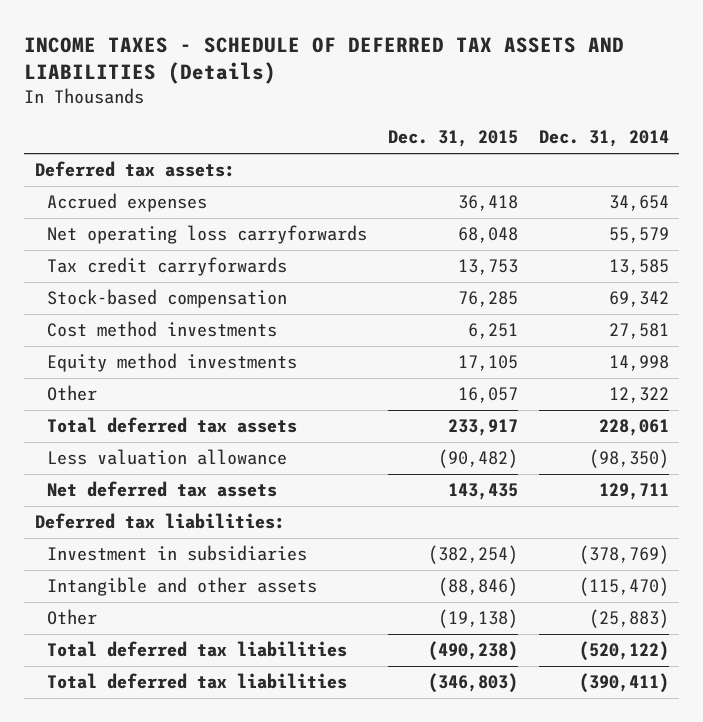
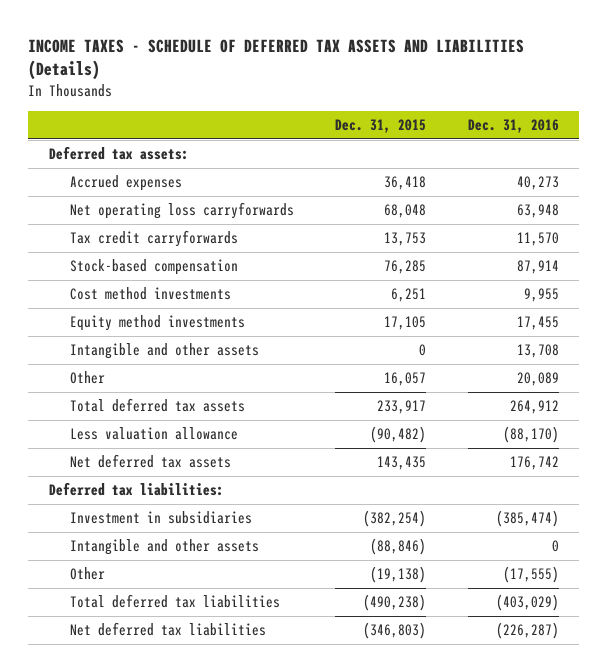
[538,130,669,148] Dec. 31, 2014 -> none
none -> [467,119,559,134] Dec. 31, 2016
none -> [69,343,259,360] Intangible and other assets
[47,673,348,690] Total deferred tax liabilities -> [69,622,266,637] Net deferred tax liabilities

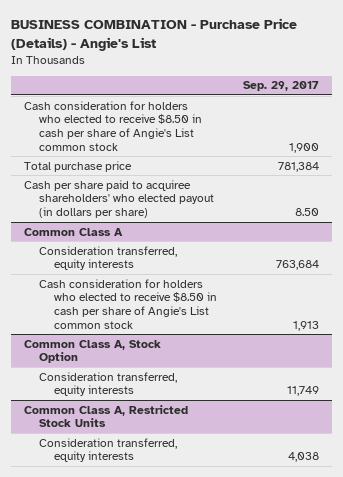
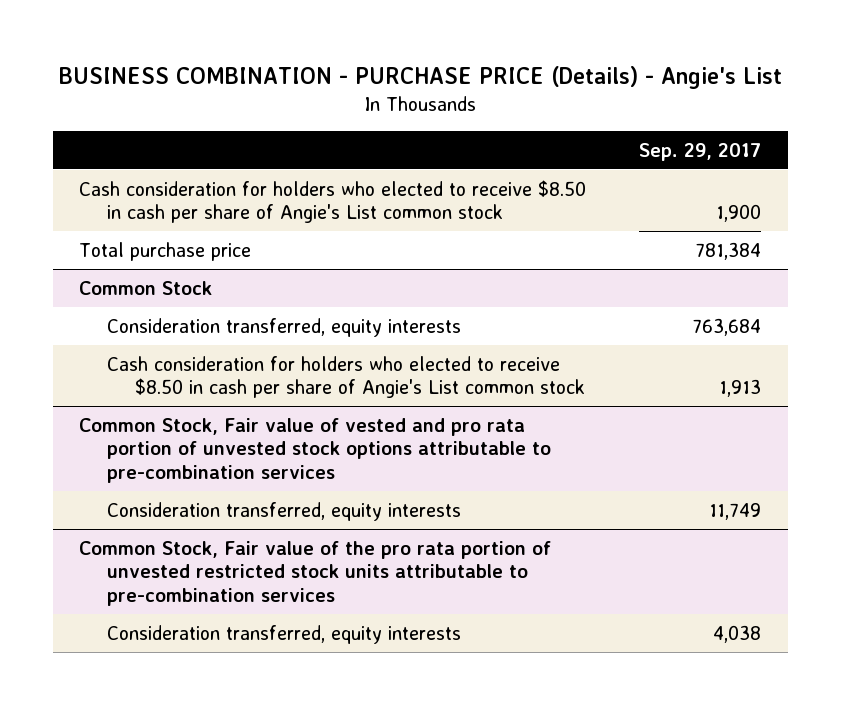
[11,18,298,51] BUSINESS COMBINATION - Purchase Price (Details) - Angie's List -> [59,65,783,89] BUSINESS COMBINATION - PURCHASE PRICE (Details) - Angie's List
[24,179,214,219] Cash per share paid to acquiree shareholders' who elected payout (in dollars per share) -> none
[24,227,124,236] Common Class A -> [79,280,213,295] Common Stock
[24,339,162,364] Common Class A, Stock Option -> none
none -> [79,417,552,483] Common Stock, Fair value of vested and pro rata portion of unvested stock options attributable to pre-combination services
[24,404,189,428] Common Class A, Restricted Stock Units -> none
none -> [79,540,552,606] Common Stock, Fair value of the pro rata portion of unvested restricted stock units attributable to pre-combination services

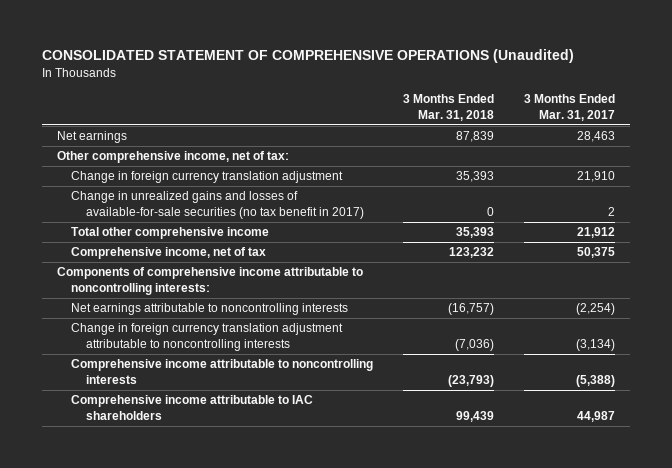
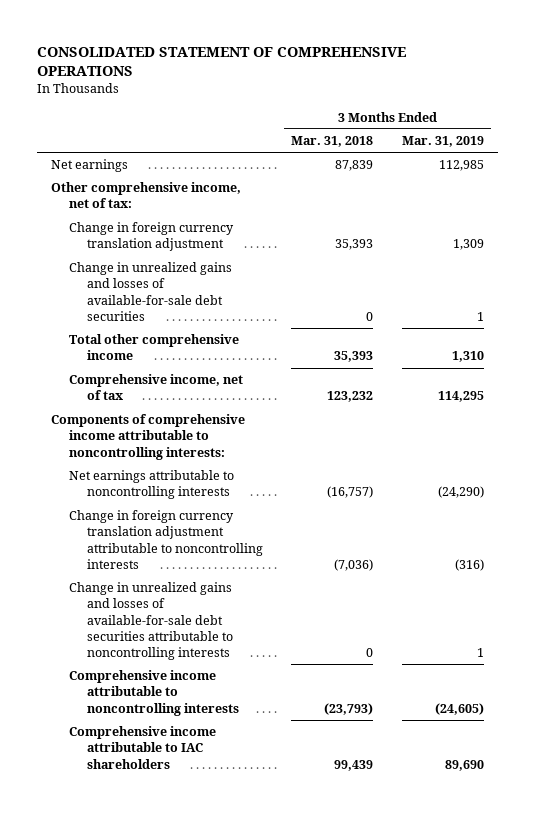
[41,49,574,64] CONSOLIDATED STATEMENT OF COMPREHENSIVE OPERATIONS (Unaudited) -> [37,46,407,77] CONSOLIDATED STATEMENT OF COMPREHENSIVE OPERATIONS
[524,94,616,121] 3 Months Ended Mar. 31, 2017 -> none
none -> [401,136,484,148] Mar. 31, 2019
[71,191,365,219] Change in unrealized gains and losses of available-for-sale securities (no tax benefit in 2017) -> [69,262,233,321] Change in unrealized gains and losses of available-for-sale debt securities
none -> [69,582,234,661] Change in unrealized gains and losses of available-for-sale debt securities attributable to noncontrolling interests

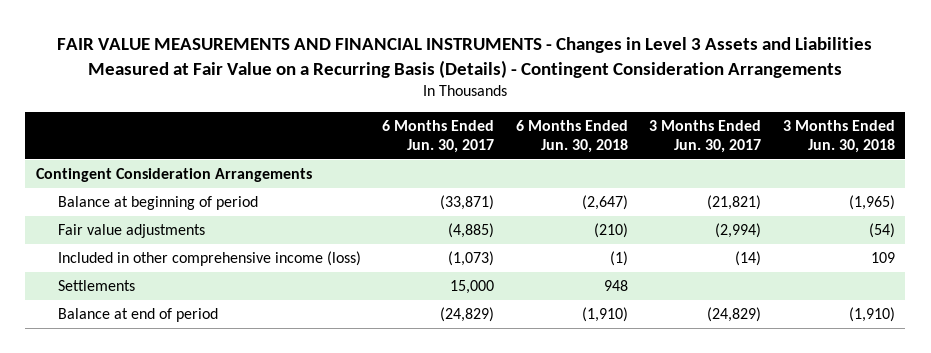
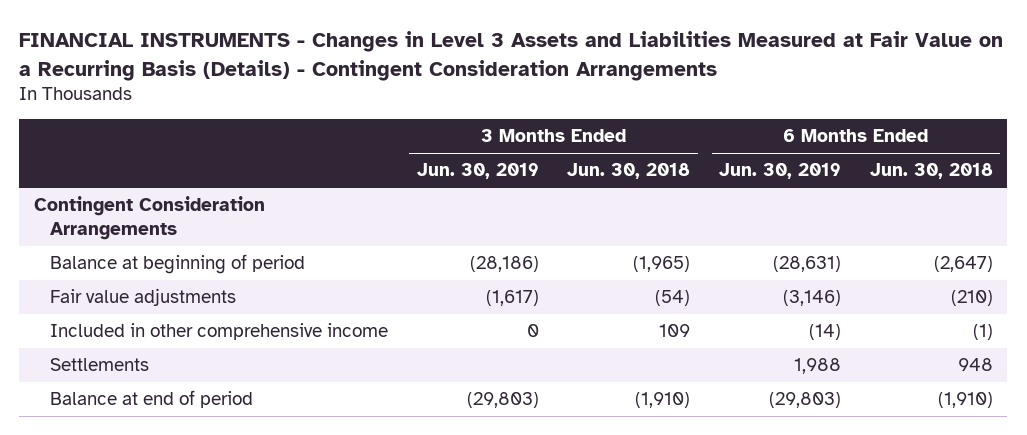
[57,36,873,78] FAIR VALUE MEASUREMENTS AND FINANCIAL INSTRUMENTS - Changes in Level 3 Assets and Liabilities Measured at Fair Value on a Recurring Basis (Details) - Contingent Consideration Arrangements -> [19,31,1004,81] FINANCIAL INSTRUMENTS - Changes in Level 3 Assets and Liabilities Measured at Fair Value on a Recurring Basis (Details) - Contingent Consideration Arrangements
[382,120,495,153] 6 Months Ended Jun. 30, 2017 -> none
[649,120,762,153] 3 Months Ended Jun. 30, 2017 -> none
none -> [416,163,539,180] Jun. 30, 2019
none -> [719,163,842,180] Jun. 30, 2019
[57,251,361,267] Included in other comprehensive income (loss) -> [49,323,388,341] Included in other comprehensive income

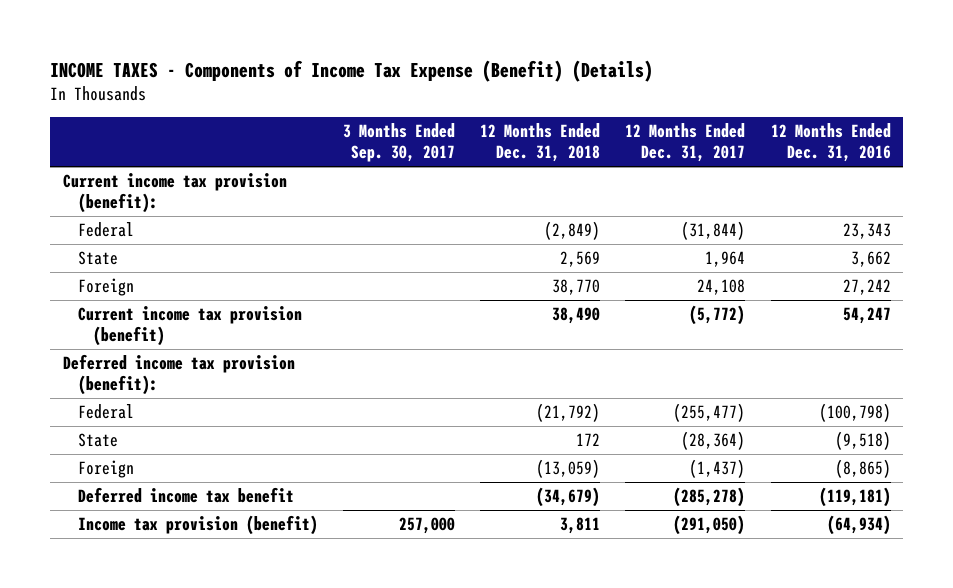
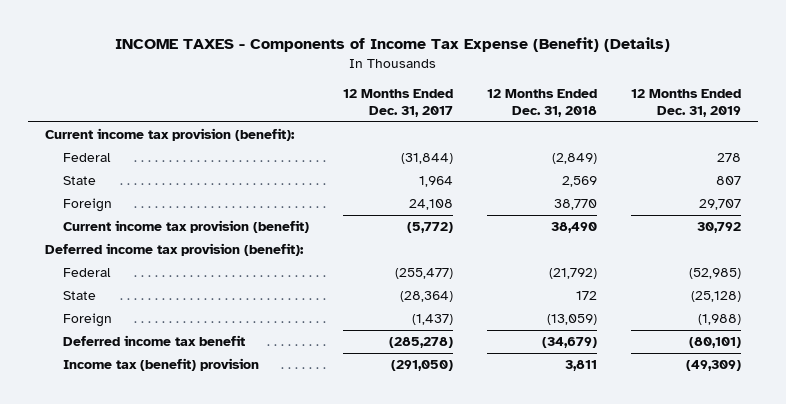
[342,123,455,163] 3 Months Ended Sep. 30, 2017 -> none
[770,123,891,163] 12 Months Ended Dec. 31, 2016 -> none
none -> [631,88,742,117] 12 Months Ended Dec. 31, 2019
[77,515,318,536] Income tax provision (benefit) -> [63,358,260,372] Income tax (benefit) provision

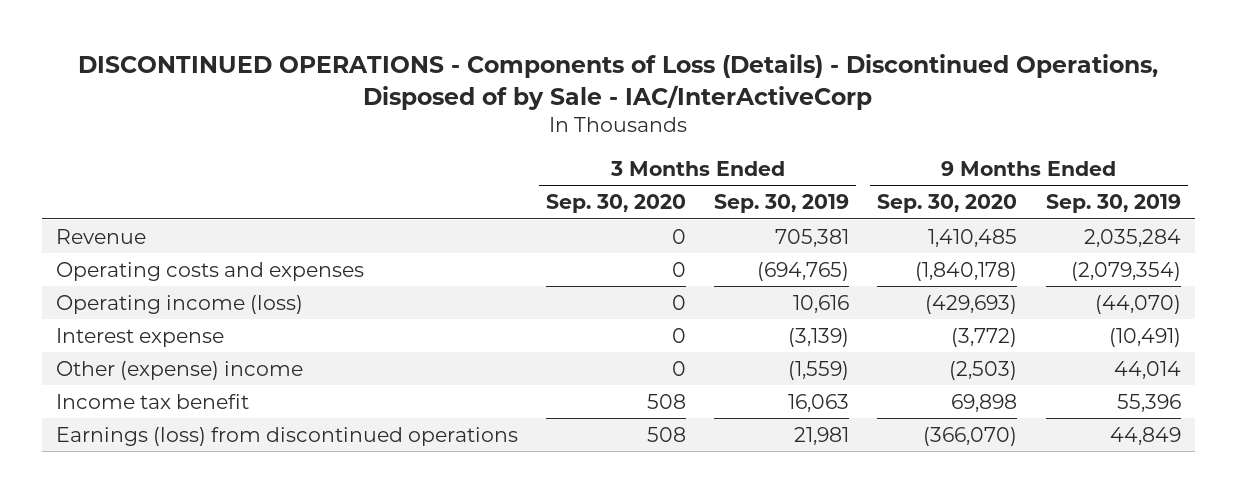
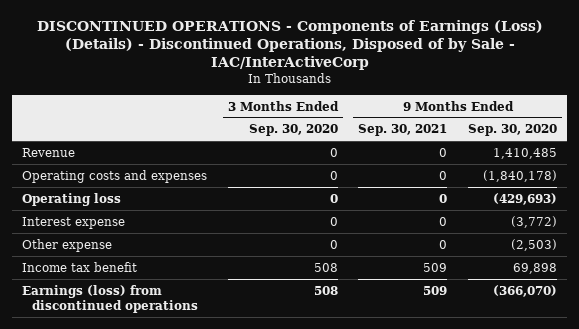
[78,54,1159,110] DISCONTINUED OPERATIONS - Components of Loss (Details) - Discontinued Operations, Disposed of by Sale - IAC/InterActiveCorp -> [36,19,543,71] DISCONTINUED OPERATIONS - Components of Earnings (Loss) (Details) - Discontinued Operations, Disposed of by Sale - IAC/InterActiveCorp
[714,194,850,214] Sep. 30, 2019 -> none
[1045,194,1181,214] Sep. 30, 2019 -> none
none -> [358,124,448,137] Sep. 30, 2021
[55,294,303,314] Operating income (loss) -> [22,192,122,206] Operating loss
[55,360,303,380] Other (expense) income -> [22,238,113,252] Other expense

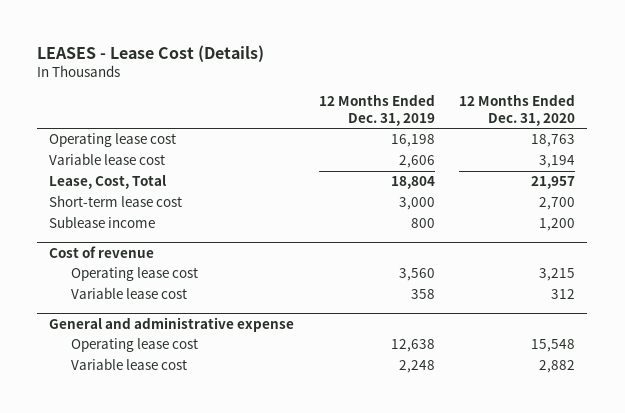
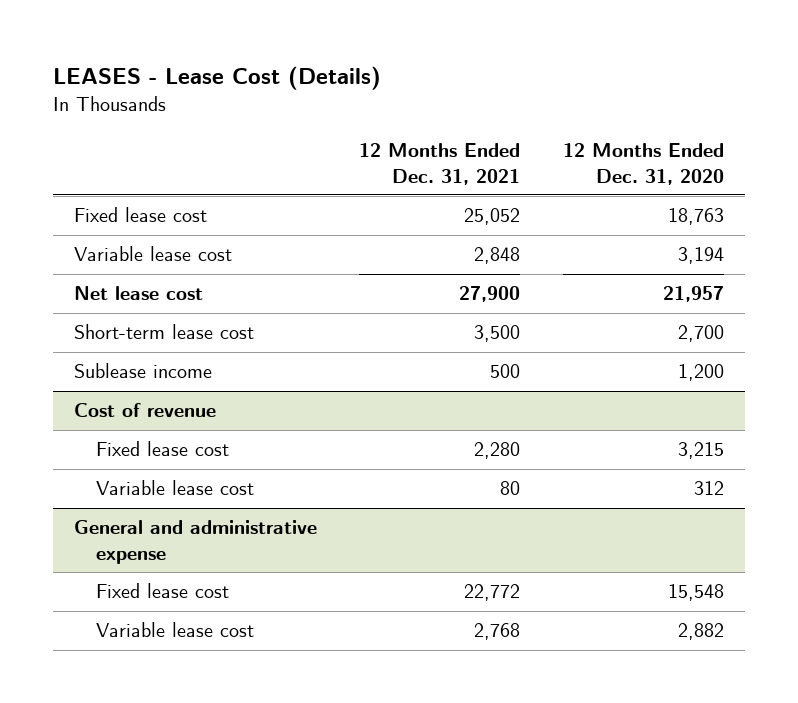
[318,94,435,126] 12 Months Ended Dec. 31, 2019 -> none
none -> [359,143,521,185] 12 Months Ended Dec. 31, 2021
[49,133,177,148] Operating lease cost -> [74,207,208,223] Fixed lease cost
[49,175,167,190] Lease, Cost, Total -> [74,286,204,301] Net lease cost
[70,267,198,282] Operating lease cost -> [96,441,230,457] Fixed lease cost
[70,338,198,353] Operating lease cost -> [96,583,230,599] Fixed lease cost

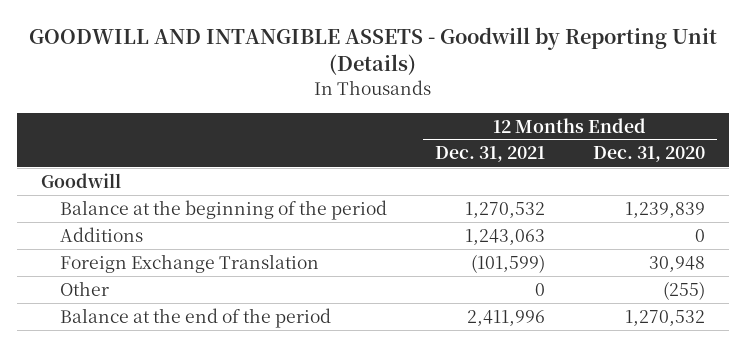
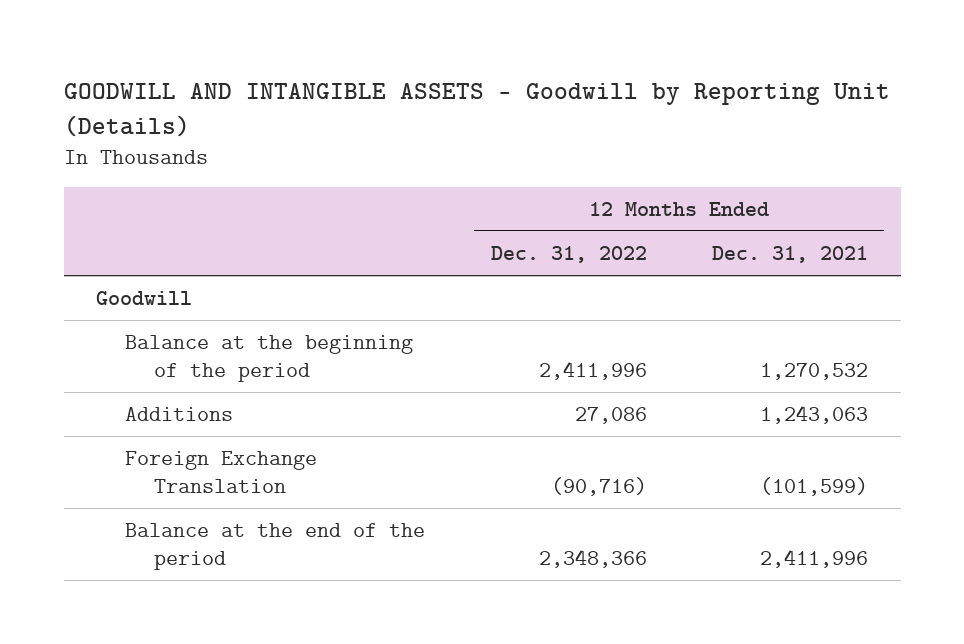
[592,146,705,163] Dec. 31, 2020 -> none
none -> [490,246,647,264] Dec. 31, 2022
[60,280,110,296] Other -> none

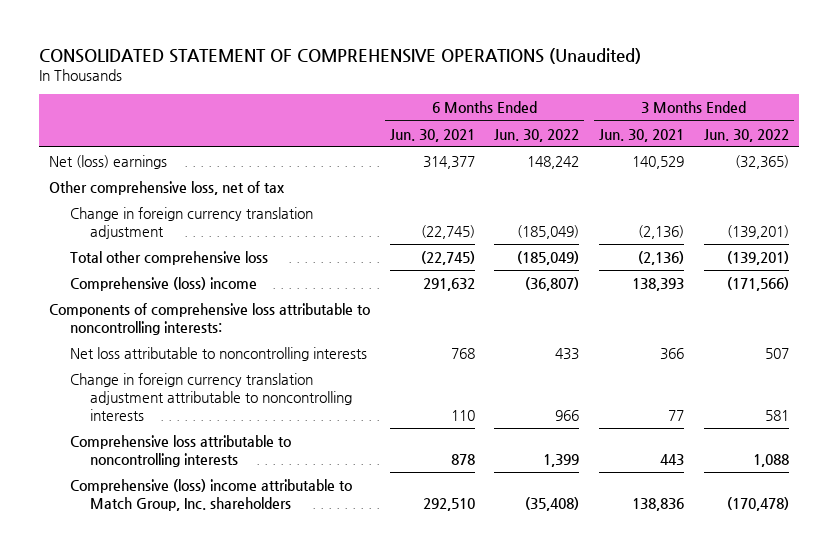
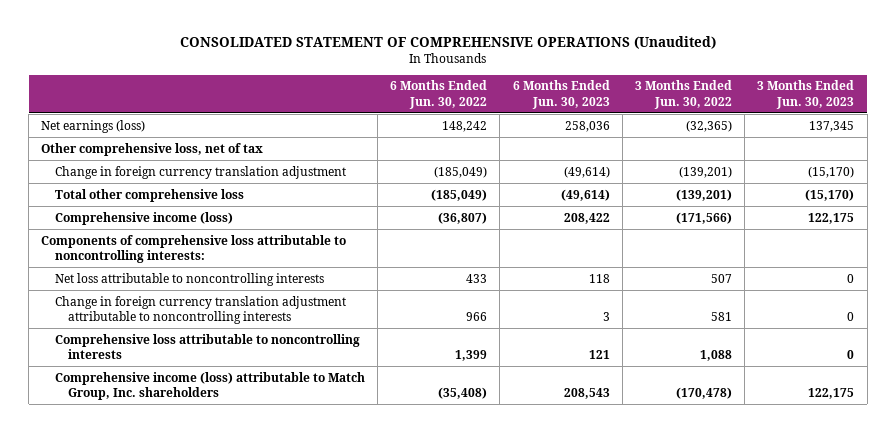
[389,128,475,142] Jun. 30, 2021 -> none
[599,128,685,142] Jun. 30, 2021 -> none
none -> [512,80,610,109] 6 Months Ended Jun. 30, 2023
none -> [757,80,855,109] 3 Months Ended Jun. 30, 2023
[49,155,168,170] Net (loss) earnings -> [41,119,146,133] Net earnings (loss)
[69,277,257,292] Comprehensive (loss) income -> [54,211,233,225] Comprehensive income (loss)
[69,479,352,512] Comprehensive (loss) income attributable to Match Group, Inc. shareholders -> [54,371,365,400] Comprehensive income (loss) attributable to Match Group, Inc. shareholders

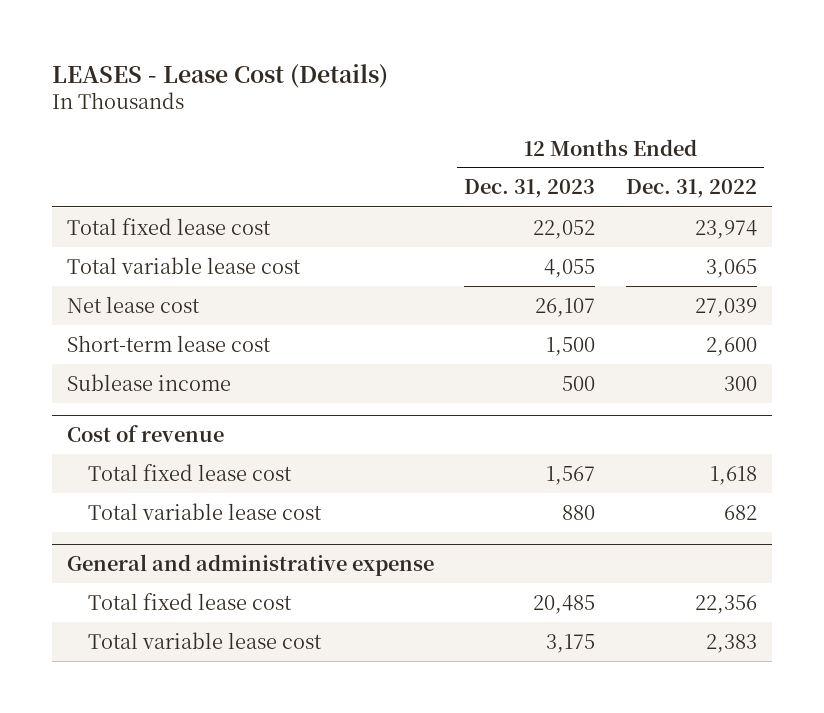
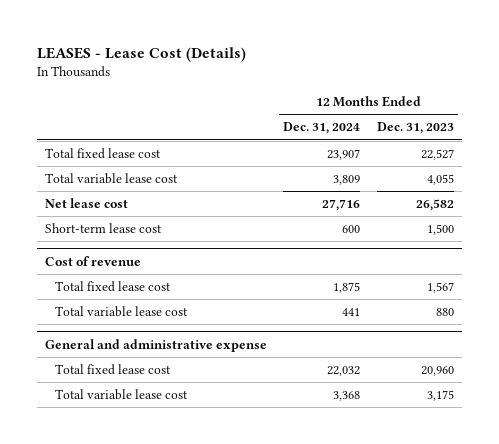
[625,179,757,199] Dec. 31, 2022 -> none
none -> [283,122,361,135] Dec. 31, 2024
[533,219,596,239] 22,052 -> [420,149,454,161] 22,527
[535,297,596,317] 26,107 -> [415,199,454,212] 26,582
[67,373,232,391] Sublease income -> none
[533,594,596,614] 20,485 -> [420,366,454,377] 20,960

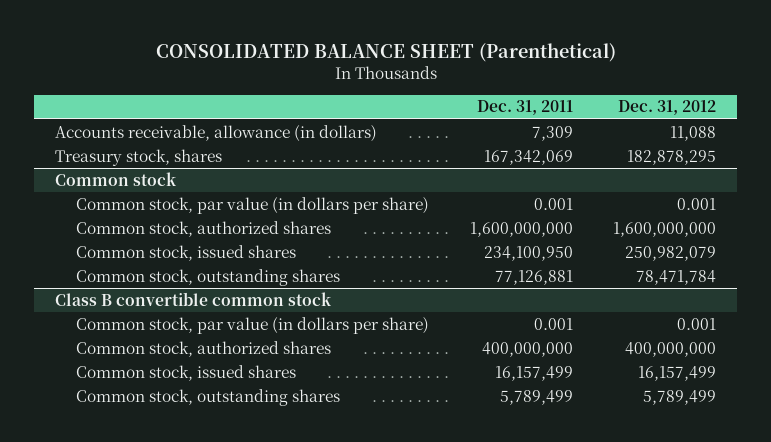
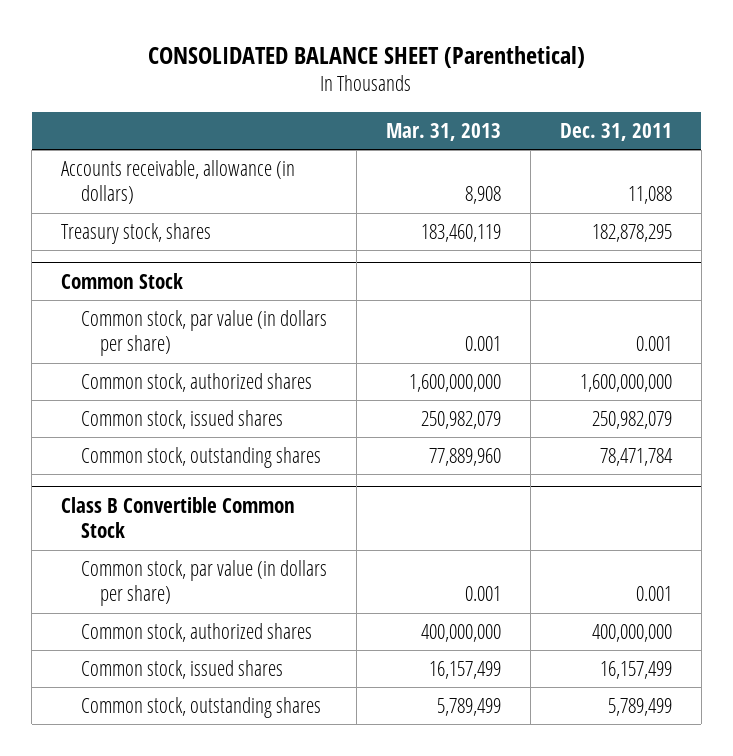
[618,100,717,116] Dec. 31, 2012 -> none
none -> [385,122,501,141] Mar. 31, 2013
[531,125,573,141] 7,309 -> [627,186,672,205] 11,088
[483,149,573,165] 167,342,069 -> [591,223,672,242] 182,878,295
[54,171,177,186] Common stock -> [61,272,184,289] Common Stock
[483,245,573,261] 234,100,950 -> [591,410,672,429] 250,982,079
[494,269,573,285] 77,126,881 -> [599,447,673,466] 78,471,784
[54,291,332,306] Class B convertible common stock -> [61,496,296,539] Class B Convertible Common Stock

